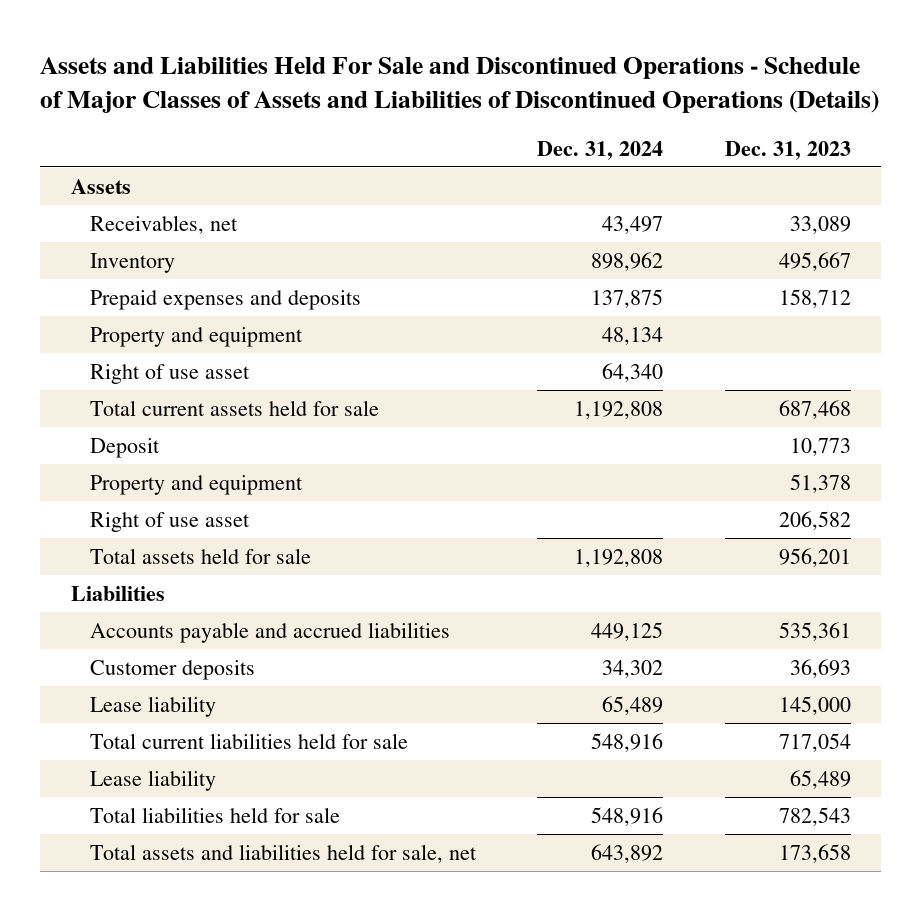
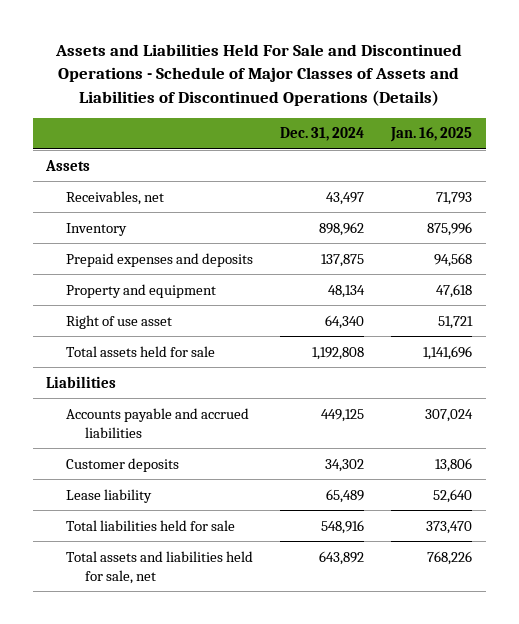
[724,140,851,160] Dec. 31, 2023 -> none
none -> [390,127,473,143] Jan. 16, 2025
[89,399,379,416] Total current assets held for sale -> none
[89,437,160,458] Deposit -> none
[89,474,303,495] Property and equipment -> none
[89,511,250,532] Right of use asset -> none
[89,732,408,749] Total current liabilities held for sale -> none
[89,769,216,791] Lease liability -> none

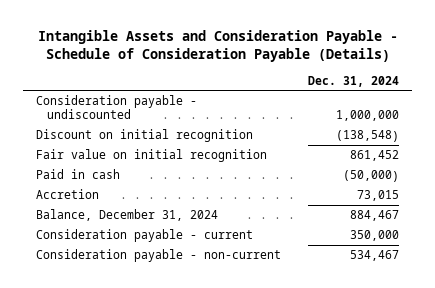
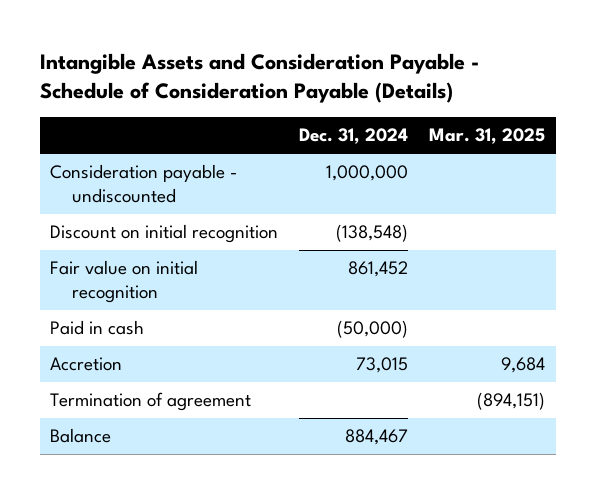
none -> [429,128,546,145] Mar. 31, 2025
[36,228,254,242] Consideration payable - current -> none
[36,248,282,262] Consideration payable - non-current -> none
none -> [50,392,252,412] Termination of agreement
[36,208,219,221] Balance, December 31, 2024 -> [50,428,112,444] Balance

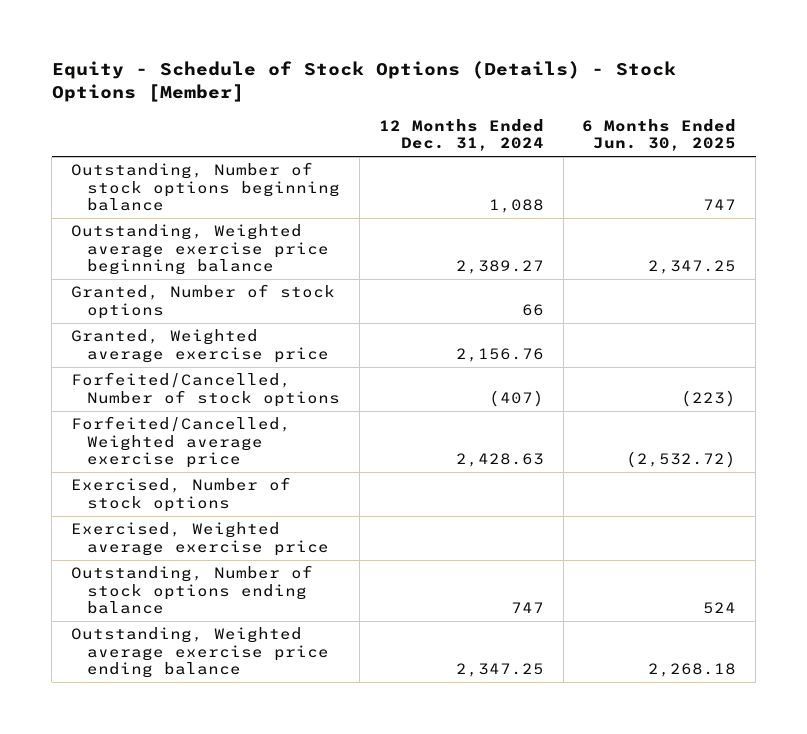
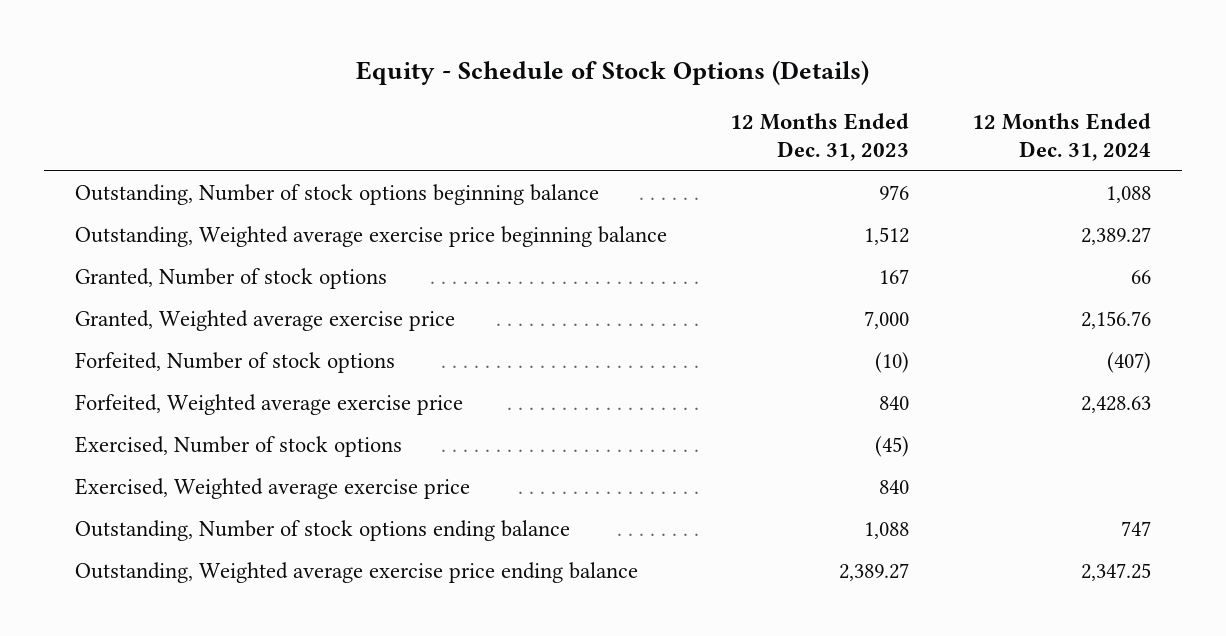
[51,60,676,102] Equity - Schedule of Stock Options (Details) - Stock Options [Member] -> [356,59,870,85] Equity - Schedule of Stock Options (Details)
[582,118,737,152] 6 Months Ended Jun. 30, 2025 -> none
none -> [730,113,910,162] 12 Months Ended Dec. 31, 2023
[70,372,341,407] Forfeited/Cancelled, Number of stock options -> [75,352,396,374] Forfeited, Number of stock options
[70,416,291,468] Forfeited/Cancelled, Weighted average exercise price -> [75,394,464,416] Forfeited, Weighted average exercise price

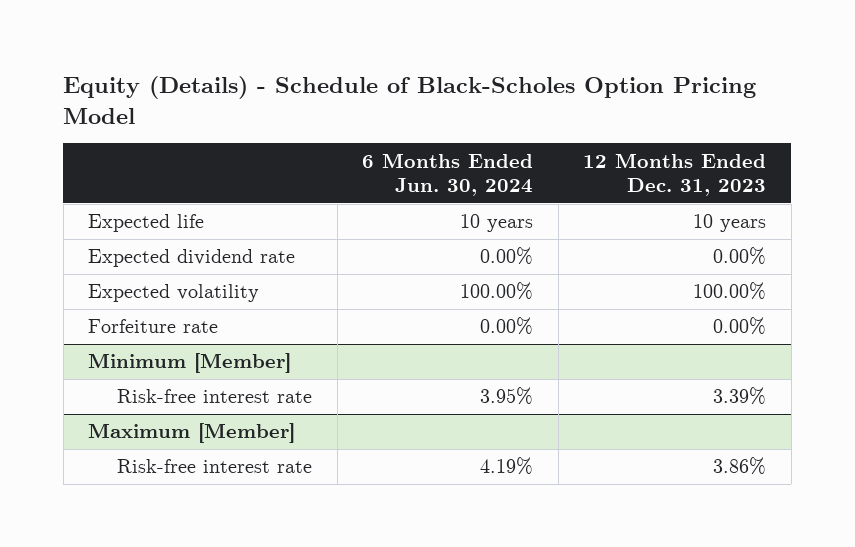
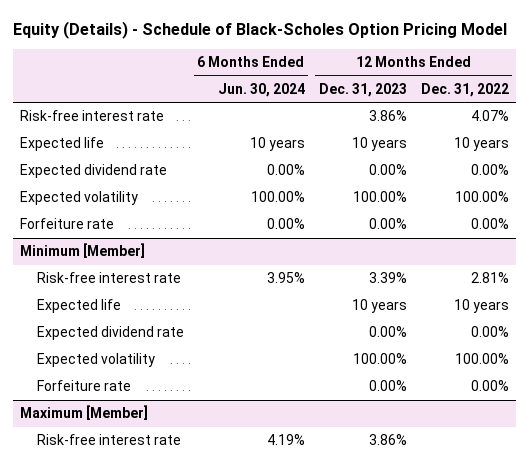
none -> [420,82,509,97] Dec. 31, 2022
none -> [20,110,165,122] Risk-free interest rate
none -> [36,299,121,314] Expected life
none -> [36,326,184,341] Expected dividend rate
none -> [36,353,155,368] Expected volatility
none -> [36,380,131,392] Forfeiture rate

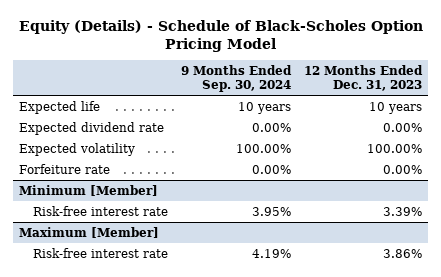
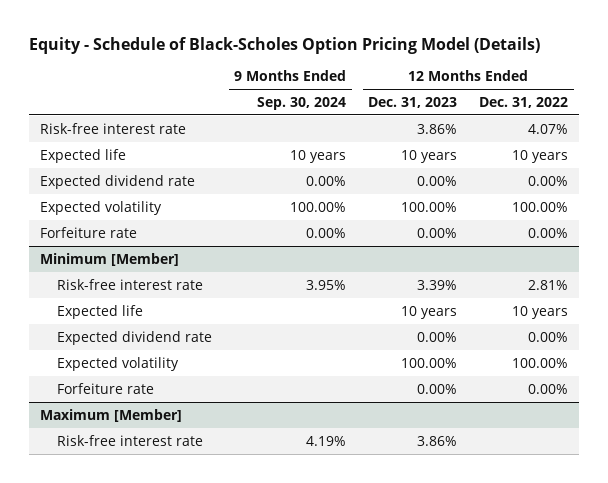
[18,19,423,52] Equity (Details) - Schedule of Black-Scholes Option Pricing Model -> [29,36,541,54] Equity - Schedule of Black-Scholes Option Pricing Model (Details)
none -> [479,96,569,108] Dec. 31, 2022
none -> [40,122,187,134] Risk-free interest rate
none -> [57,304,144,319] Expected life
none -> [57,330,213,345] Expected dividend rate
none -> [57,356,180,371] Expected volatility
none -> [57,382,155,394] Forfeiture rate

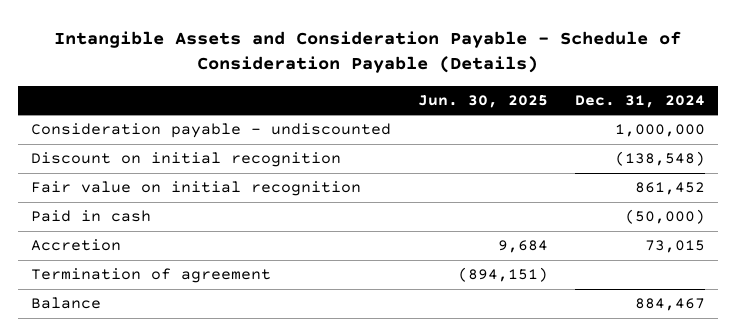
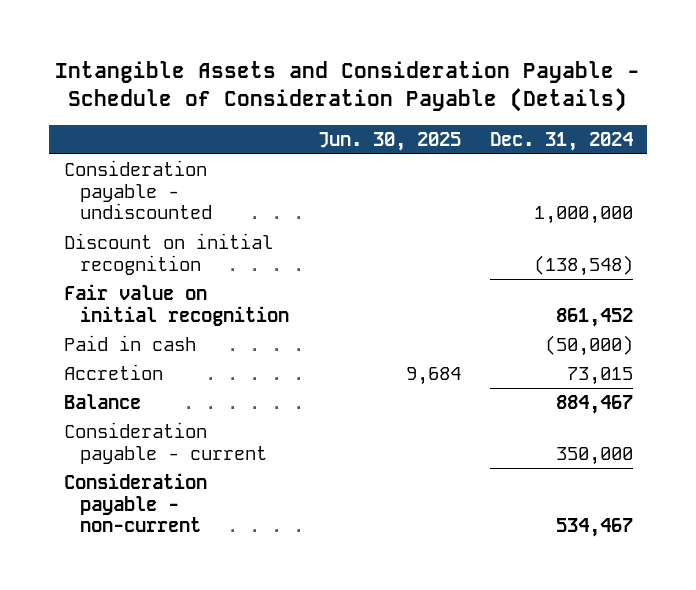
[31,268,272,284] Termination of agreement -> none
none -> [63,421,268,464] Consideration payable - current
none -> [63,472,207,533] Consideration payable - non-current

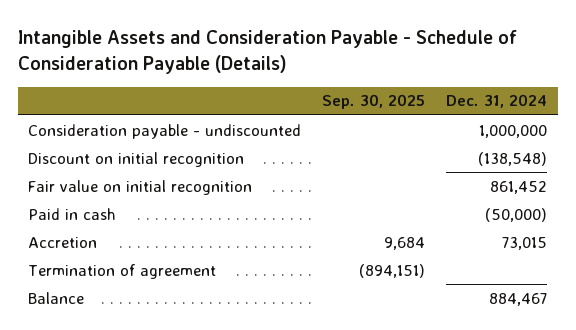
[317,131,461,151] Jun. 30, 2025 -> none
none -> [322,94,426,110] Sep. 30, 2025
none -> [28,263,217,279] Termination of agreement
[63,421,268,464] Consideration payable - current -> none
[63,472,207,533] Consideration payable - non-current -> none

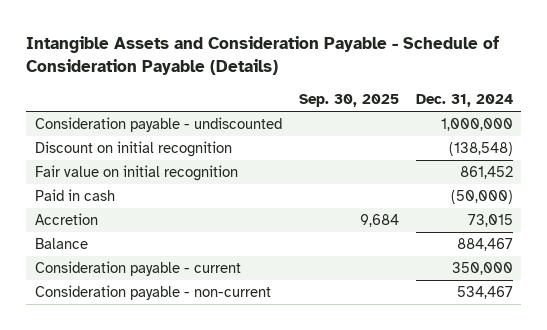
[28,263,217,279] Termination of agreement -> none
none -> [34,261,241,277] Consideration payable - current
none -> [34,285,271,301] Consideration payable - non-current

